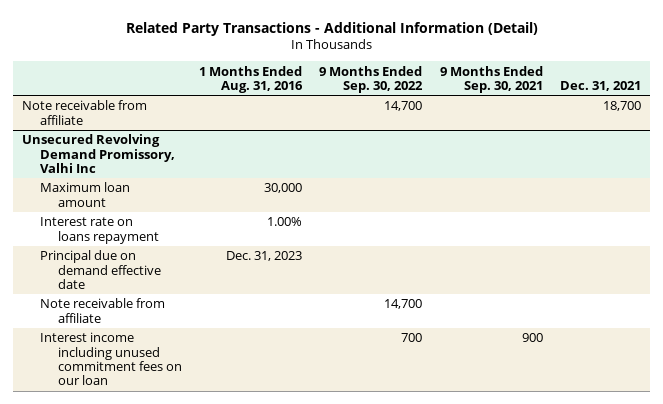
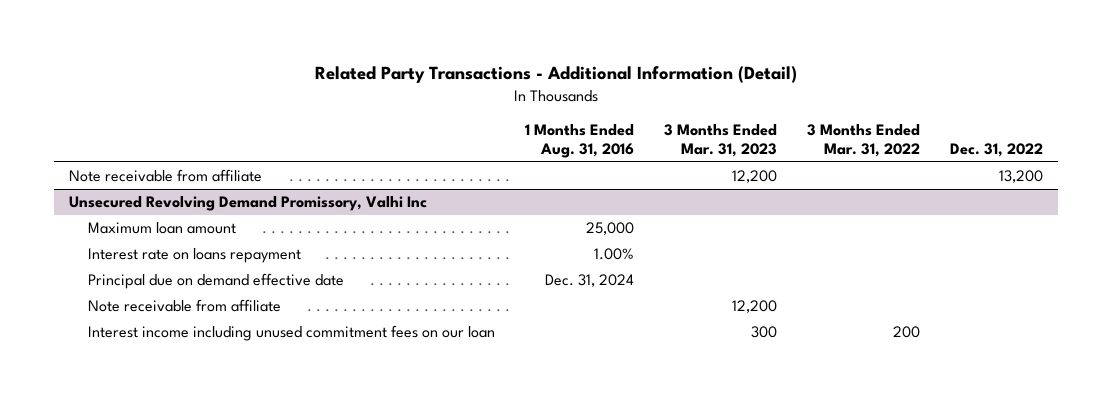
[319,65,424,93] 9 Months Ended Sep. 30, 2022 -> none
[439,65,543,93] 9 Months Ended Sep. 30, 2021 -> none
[560,80,642,91] Dec. 31, 2021 -> none
none -> [663,123,777,158] 3 Months Ended Mar. 31, 2023
none -> [806,123,920,158] 3 Months Ended Mar. 31, 2022
none -> [949,143,1043,158] Dec. 31, 2022
[264,183,303,194] 30,000 -> [586,222,635,236] 25,000
[226,251,303,262] Dec. 31, 2023 -> [545,274,635,288] Dec. 31, 2024

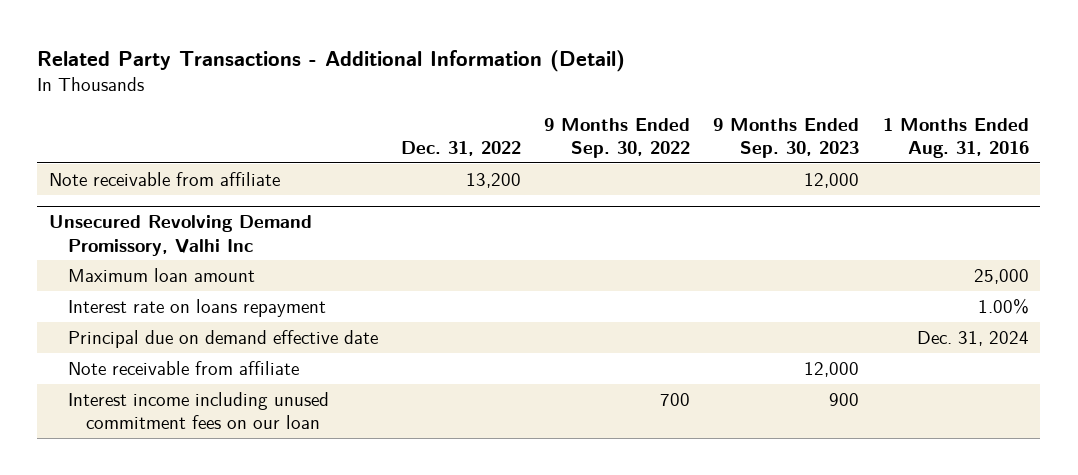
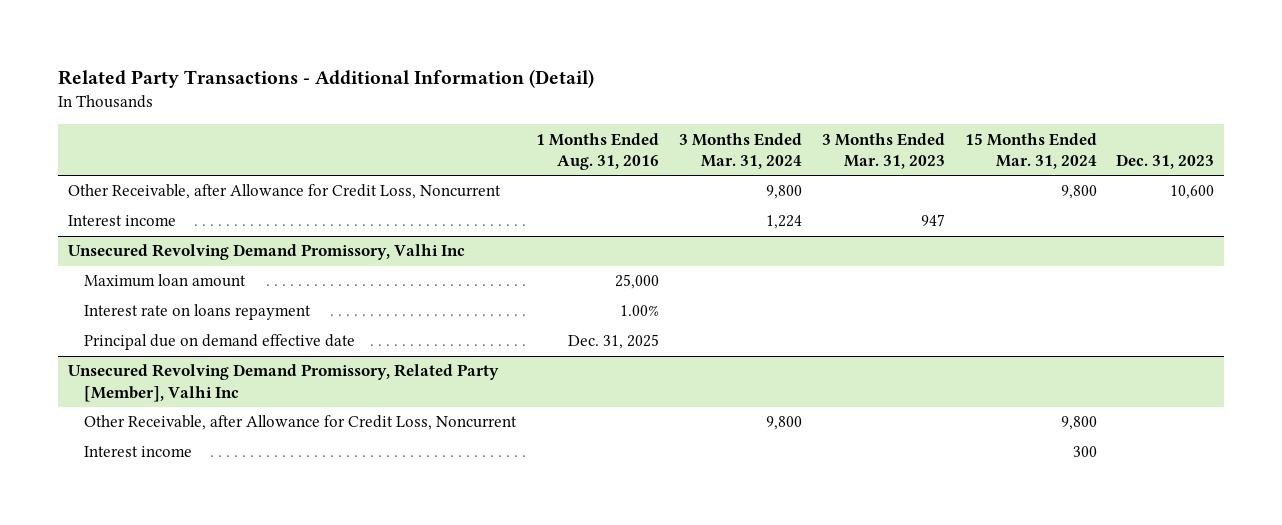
[400,141,521,157] Dec. 31, 2022 -> none
[544,117,691,159] 9 Months Ended Sep. 30, 2022 -> none
[713,117,860,159] 9 Months Ended Sep. 30, 2023 -> none
none -> [678,132,802,169] 3 Months Ended Mar. 31, 2024
none -> [821,132,945,169] 3 Months Ended Mar. 31, 2023
none -> [964,132,1097,169] 15 Months Ended Mar. 31, 2024
none -> [1116,153,1215,169] Dec. 31, 2023
[48,171,280,186] Note receivable from affiliate -> none
none -> [67,184,501,200] Other Receivable, after Allowance for Credit Loss, Noncurrent
none -> [67,215,176,227] Interest income
[67,360,299,375] Note receivable from affiliate -> none
[67,391,329,429] Interest income including unused commitment fees on our loan -> none
[916,330,1029,346] Dec. 31, 2024 -> [568,334,660,350] Dec. 31, 2025
none -> [67,364,499,402] Unsecured Revolving Demand Promissory, Related Party [Member], Valhi Inc
none -> [84,415,518,431] Other Receivable, after Allowance for Credit Loss, Noncurrent
none -> [84,446,193,458] Interest income

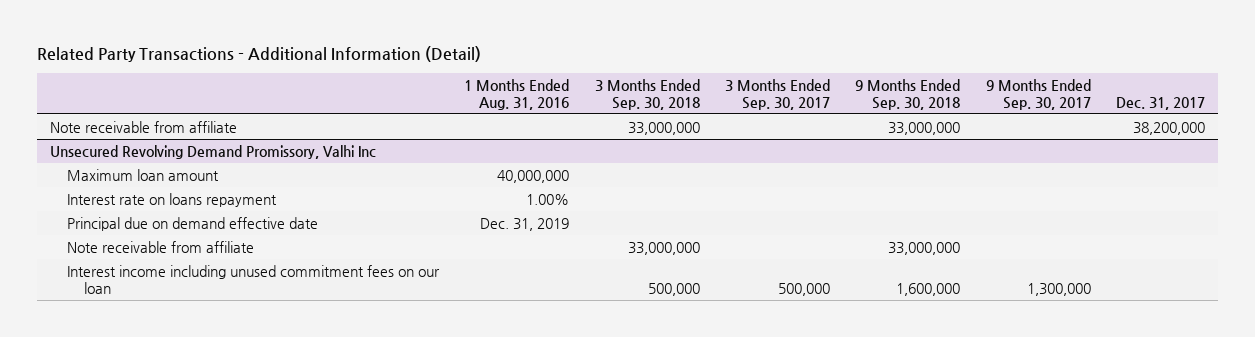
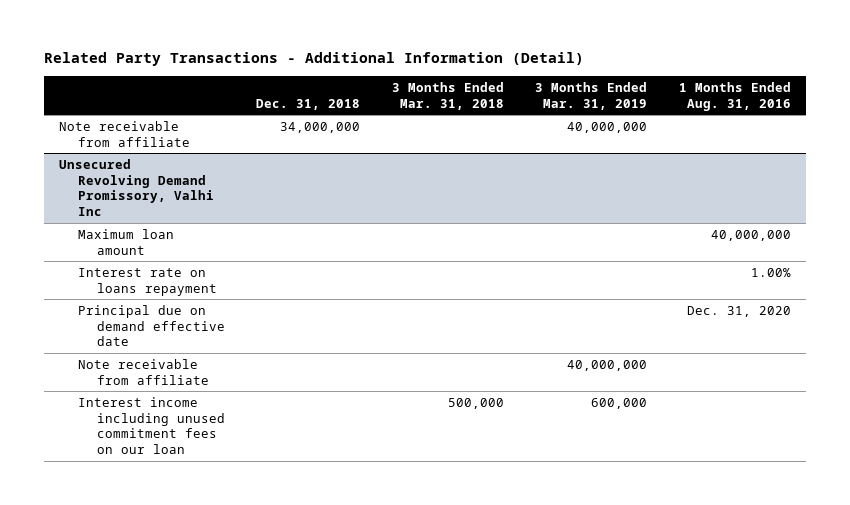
[594,78,700,110] 3 Months Ended Sep. 30, 2018 -> none
[725,78,831,110] 3 Months Ended Sep. 30, 2017 -> none
[855,78,961,110] 9 Months Ended Sep. 30, 2018 -> none
[985,78,1091,110] 9 Months Ended Sep. 30, 2017 -> none
[1116,96,1206,110] Dec. 31, 2017 -> none
none -> [256,98,361,110] Dec. 31, 2018
none -> [391,81,504,110] 3 Months Ended Mar. 31, 2018
none -> [535,81,648,110] 3 Months Ended Mar. 31, 2019
[480,217,570,231] Dec. 31, 2019 -> [686,305,791,317] Dec. 31, 2020

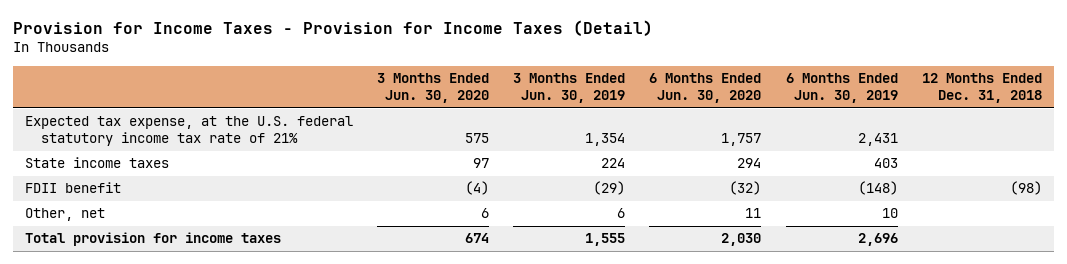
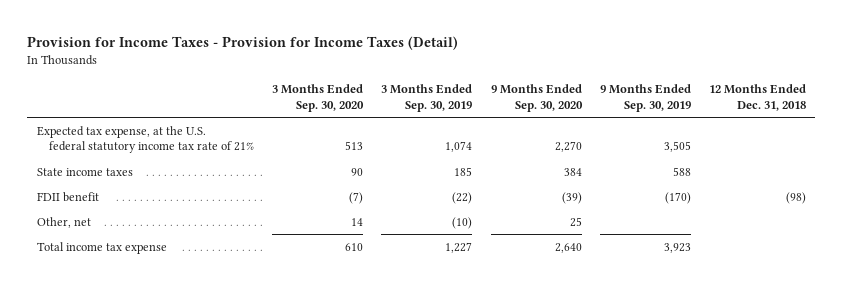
[376,73,489,104] 3 Months Ended Jun. 30, 2020 -> none
[513,73,626,104] 3 Months Ended Jun. 30, 2019 -> none
[649,73,762,104] 6 Months Ended Jun. 30, 2020 -> none
[785,73,898,104] 6 Months Ended Jun. 30, 2019 -> none
none -> [271,83,364,112] 3 Months Ended Sep. 30, 2020
none -> [381,83,473,112] 3 Months Ended Sep. 30, 2019
none -> [490,83,583,112] 9 Months Ended Sep. 30, 2020
none -> [599,83,691,112] 9 Months Ended Sep. 30, 2019
[24,232,281,247] Total provision for income taxes -> [36,241,167,254] Total income tax expense

